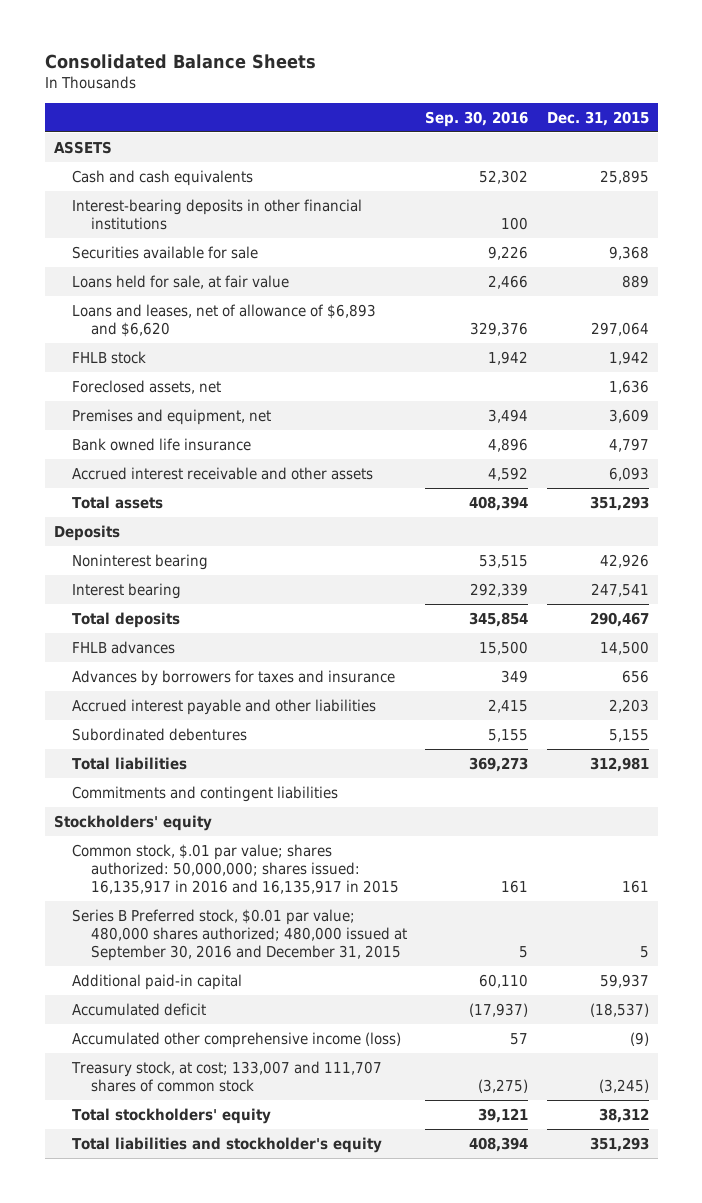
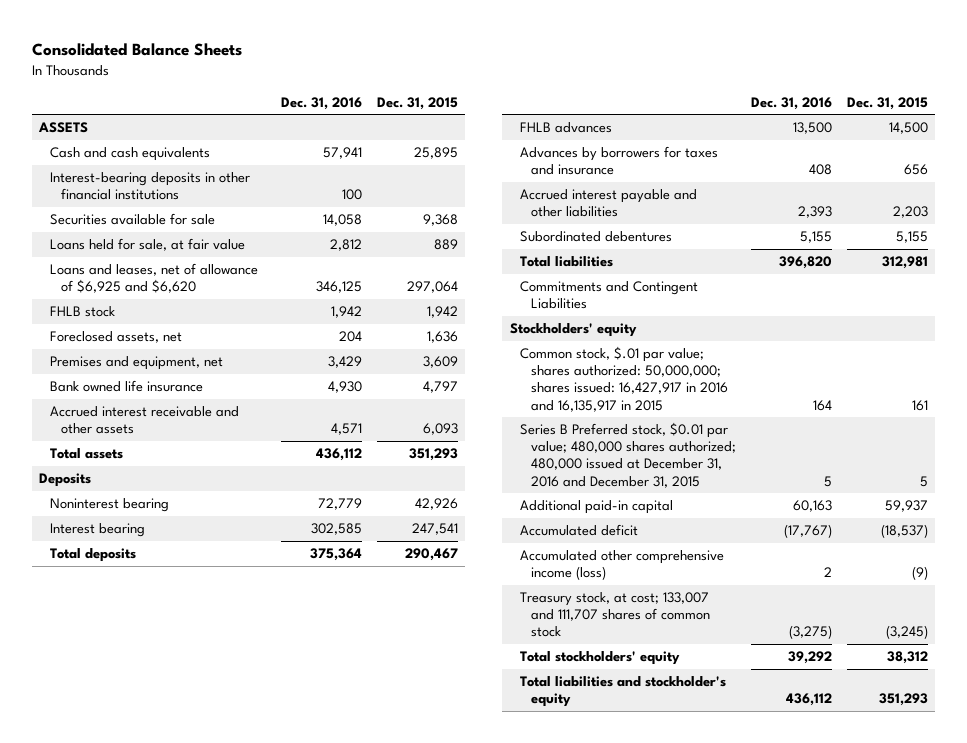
[425,110,529,127] Sep. 30, 2016 -> none
none -> [280,96,362,110] Dec. 31, 2016
[72,303,377,338] Loans and leases, net of allowance of $6,893 and $6,620 -> [50,263,259,294] Loans and leases, net of allowance of $6,925 and $6,620
[72,785,339,802] Commitments and contingent liabilities -> [520,281,699,310] Commitments and Contingent Liabilities
[72,843,399,895] Common stock, $.01 par value; shares authorized: 50,000,000; shares issued: 16,135,917 in 2016 and 16,135,917 in 2015 -> [520,346,729,412] Common stock, $.01 par value; shares authorized: 50,000,000; shares issued: 16,427,917 in 2016 and 16,135,917 in 2015
[72,908,407,962] Series B Preferred stock, $0.01 par value; 480,000 shares authorized; 480,000 issued at September 30, 2016 and December 31, 2015 -> [520,422,737,488] Series B Preferred stock, $0.01 par value; 480,000 shares authorized; 480,000 issued at December 31, 2016 and December 31, 2015

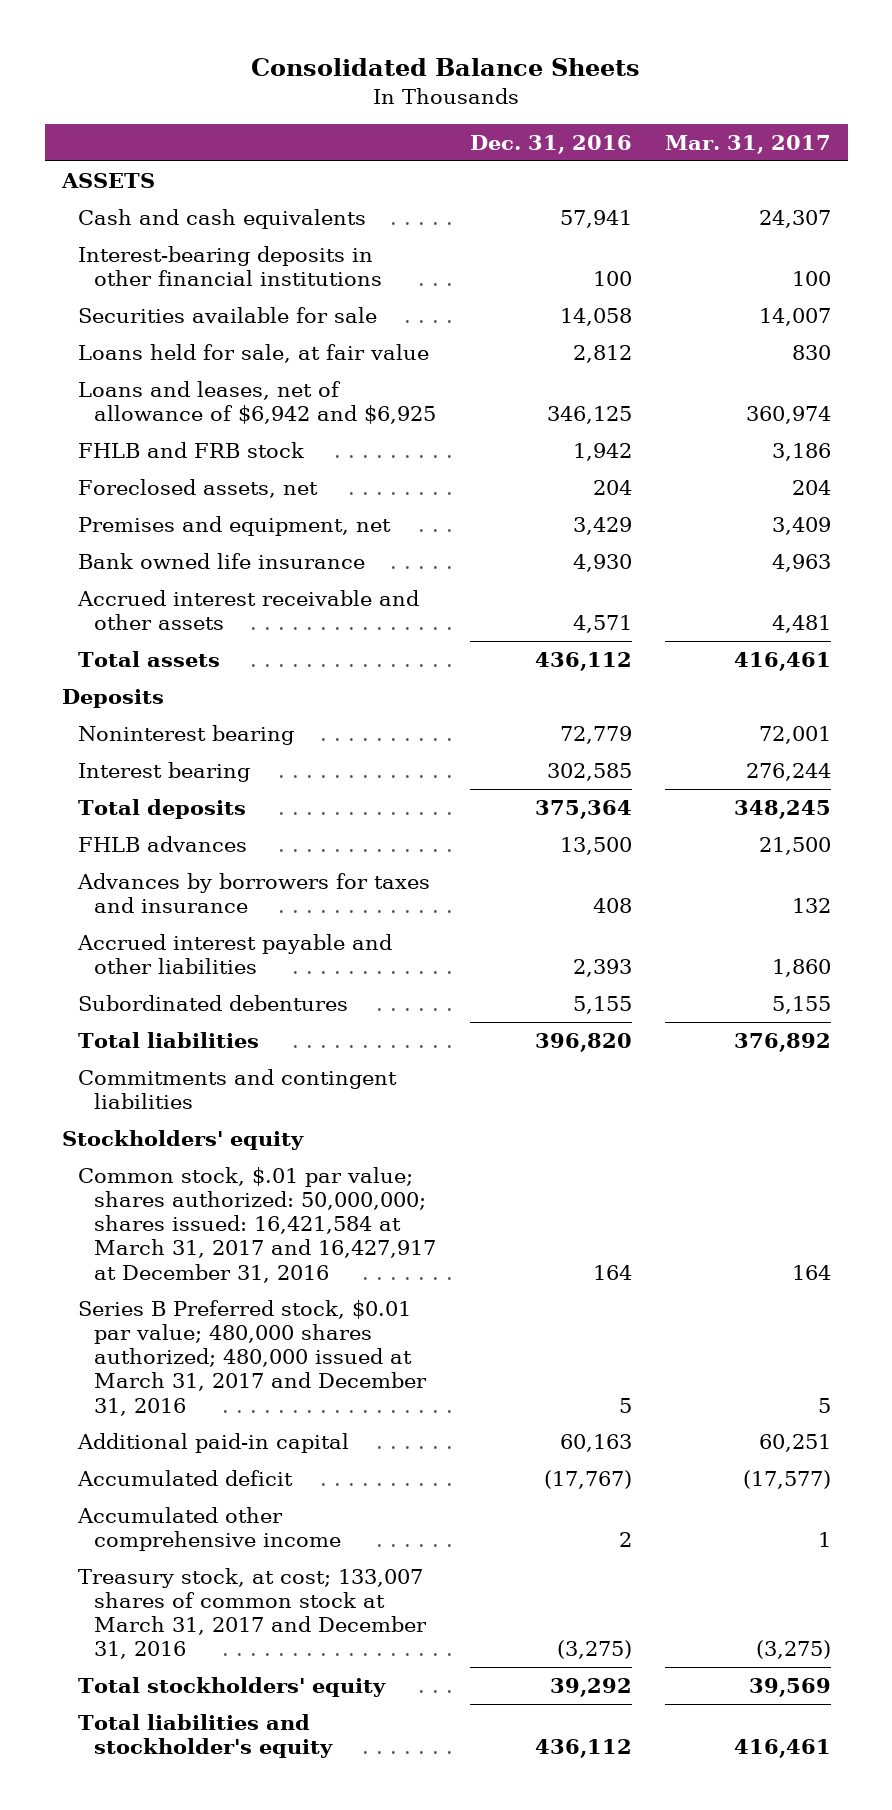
[376,96,458,110] Dec. 31, 2015 -> none
none -> [664,134,831,154] Mar. 31, 2017
[50,263,259,294] Loans and leases, net of allowance of $6,925 and $6,620 -> [77,380,437,424] Loans and leases, net of allowance of $6,942 and $6,925
[50,306,116,318] FHLB stock -> [77,441,304,458] FHLB and FRB stock
[520,281,699,310] Commitments and Contingent Liabilities -> [77,1068,397,1109] Commitments and contingent liabilities
[520,346,729,412] Common stock, $.01 par value; shares authorized: 50,000,000; shares issued: 16,427,917 in 2016 and 16,135,917 in 2015 -> [77,1166,437,1283] Common stock, $.01 par value; shares authorized: 50,000,000; shares issued: 16,421,584 at March 31, 2017 and 16,427,917 at December 31, 2016
[520,422,737,488] Series B Preferred stock, $0.01 par value; 480,000 shares authorized; 480,000 issued at December 31, 2016 and December 31, 2015 -> [77,1299,428,1416] Series B Preferred stock, $0.01 par value; 480,000 shares authorized; 480,000 issued at March 31, 2017 and December 31, 2016
[520,550,725,581] Accumulated other comprehensive income (loss) -> [76,1506,342,1551] Accumulated other comprehensive income
[520,592,711,638] Treasury stock, at cost; 133,007 and 111,707 shares of common stock -> [77,1567,428,1660] Treasury stock, at cost; 133,007 shares of common stock at March 31, 2017 and December 31, 2016

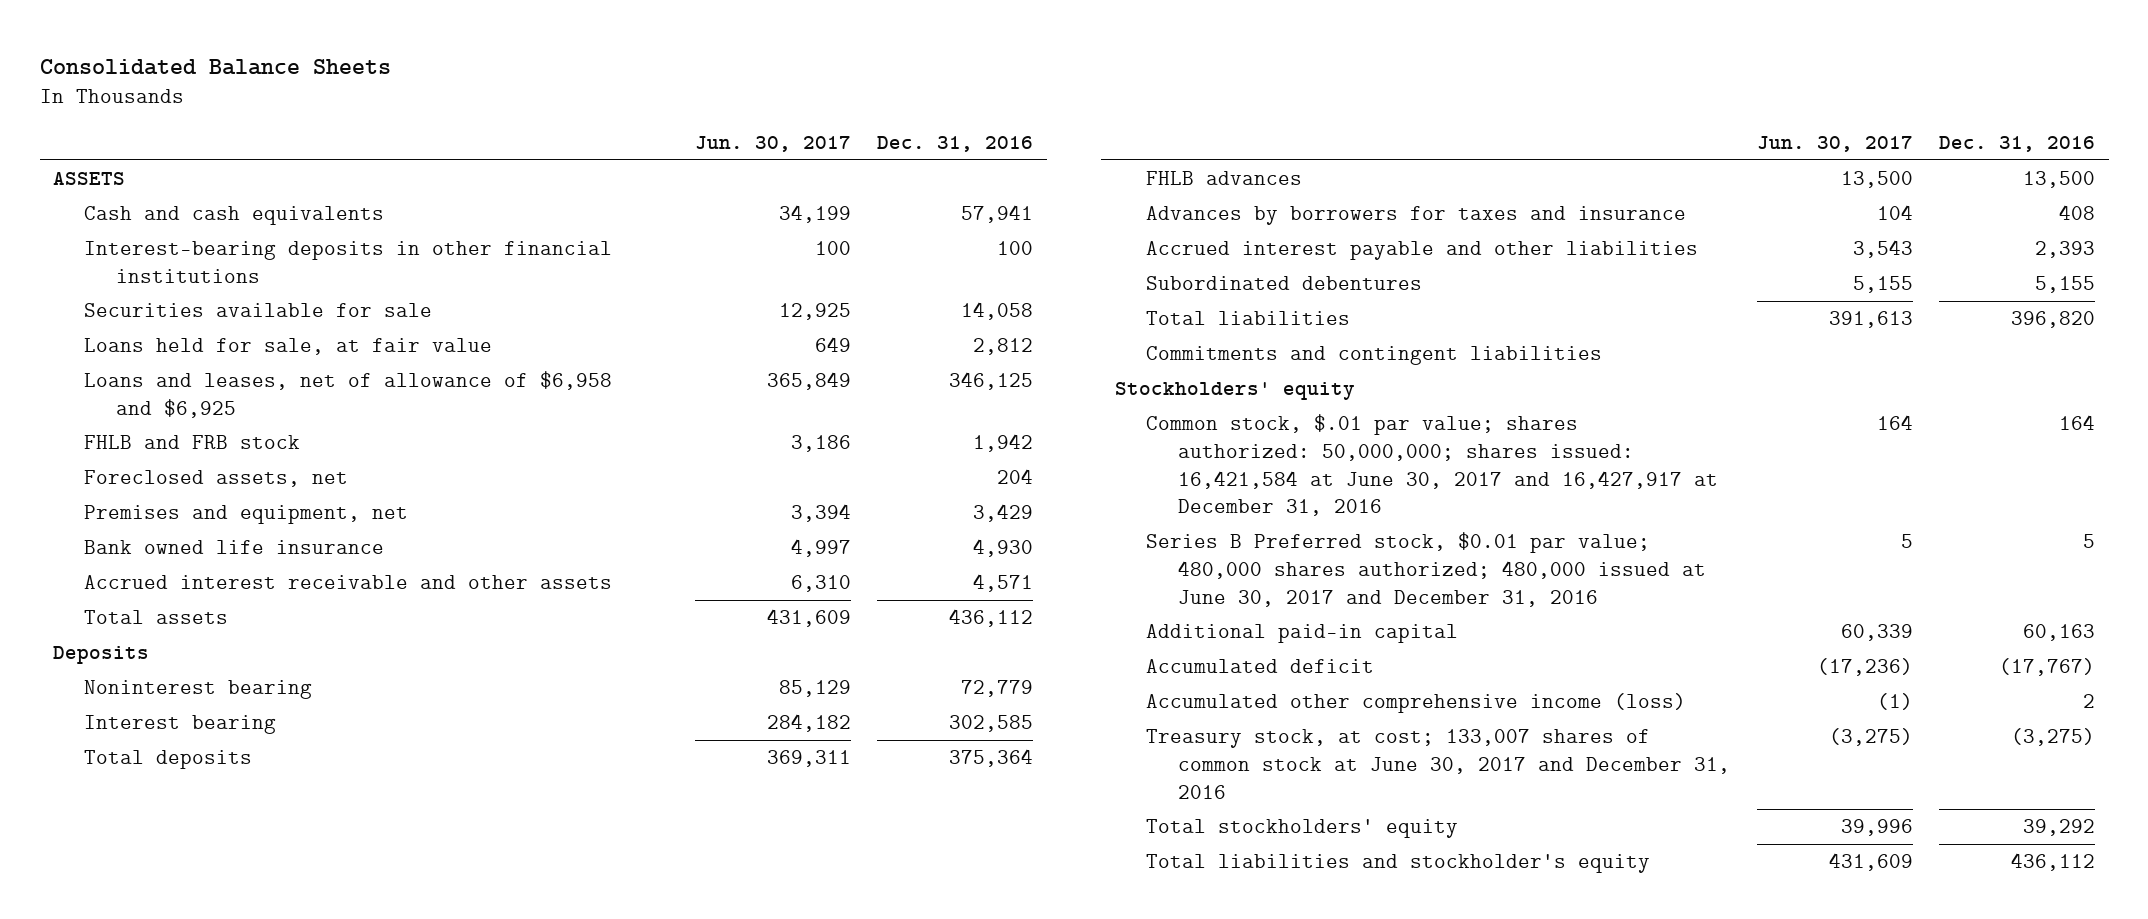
[664,134,831,154] Mar. 31, 2017 -> none
none -> [694,136,851,153] Jun. 30, 2017
[77,380,437,424] Loans and leases, net of allowance of $6,942 and $6,925 -> [84,371,613,418] Loans and leases, net of allowance of $6,958 and $6,925
[77,1166,437,1283] Common stock, $.01 par value; shares authorized: 50,000,000; shares issued: 16,421,584 at March 31, 2017 and 16,427,917 at December 31, 2016 -> [1146,414,1718,517] Common stock, $.01 par value; shares authorized: 50,000,000; shares issued: 16,421,584 at June 30, 2017 and 16,427,917 at December 31, 2016
[77,1299,428,1416] Series B Preferred stock, $0.01 par value; 480,000 shares authorized; 480,000 issued at March 31, 2017 and December 31, 2016 -> [1146,532,1706,607] Series B Preferred stock, $0.01 par value; 480,000 shares authorized; 480,000 issued at June 30, 2017 and December 31, 2016
[76,1506,342,1551] Accumulated other comprehensive income -> [1146,693,1687,714] Accumulated other comprehensive income (loss)
[77,1567,428,1660] Treasury stock, at cost; 133,007 shares of common stock at March 31, 2017 and December 31, 2016 -> [1146,729,1730,799] Treasury stock, at cost; 133,007 shares of common stock at June 30, 2017 and December 31, 2016

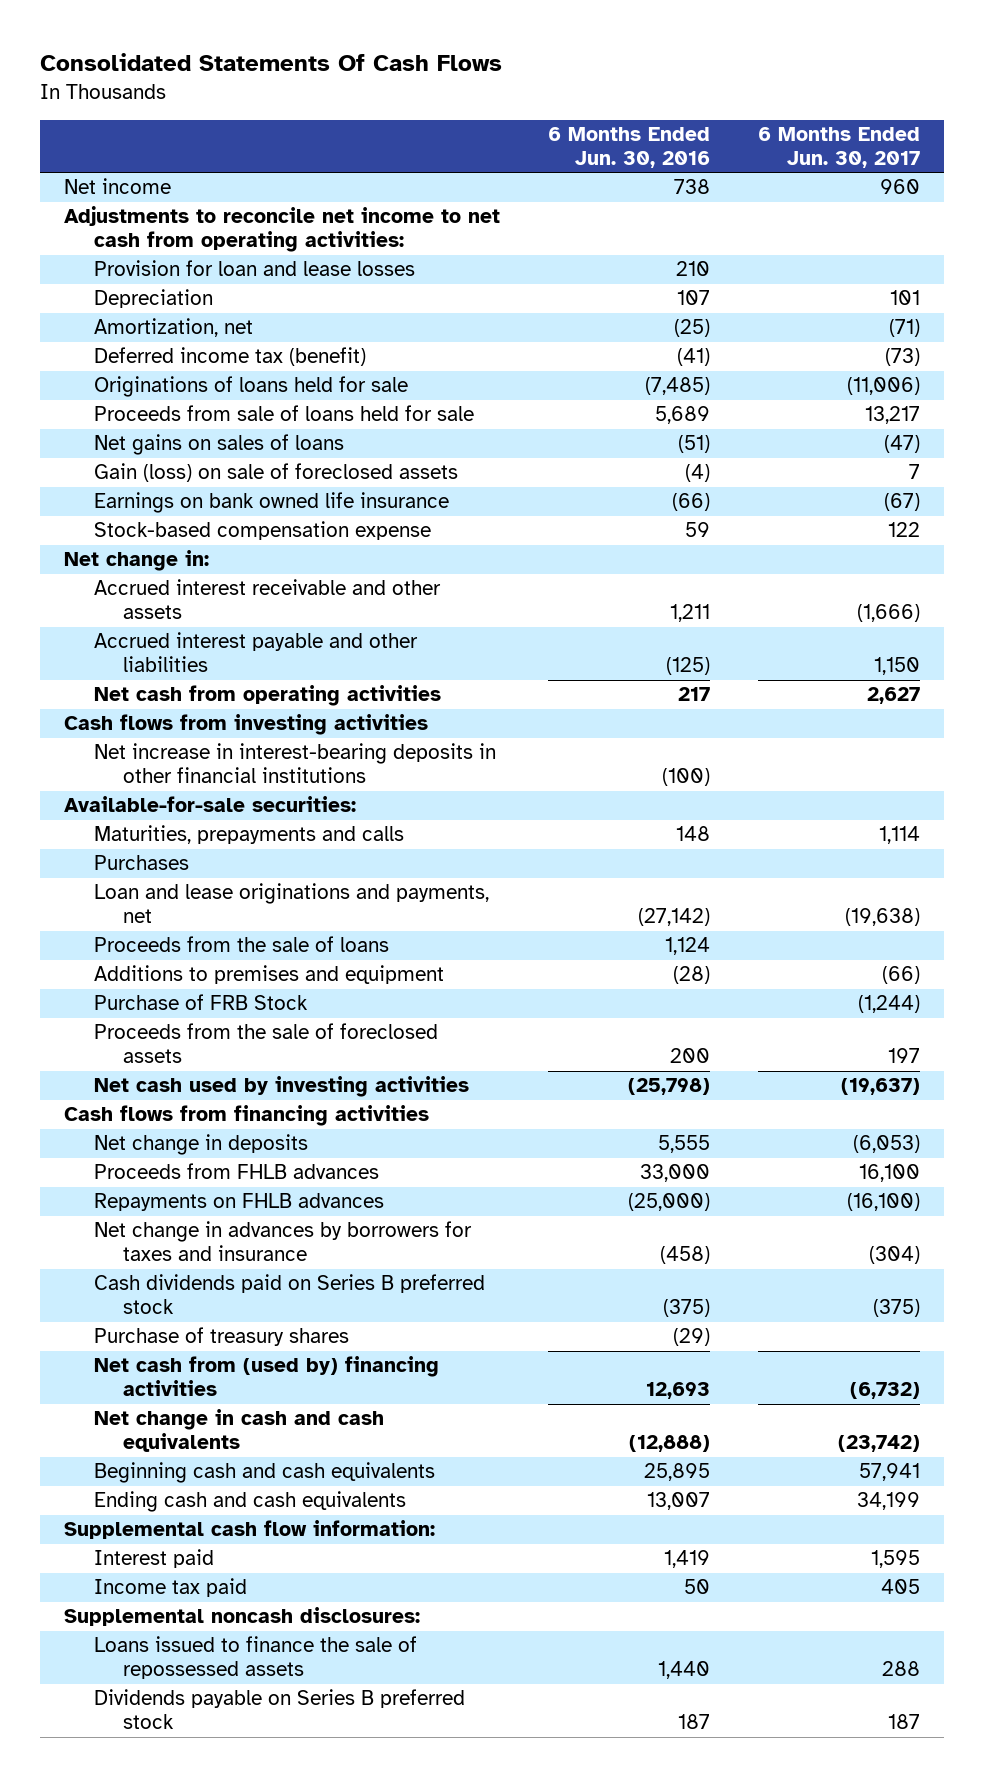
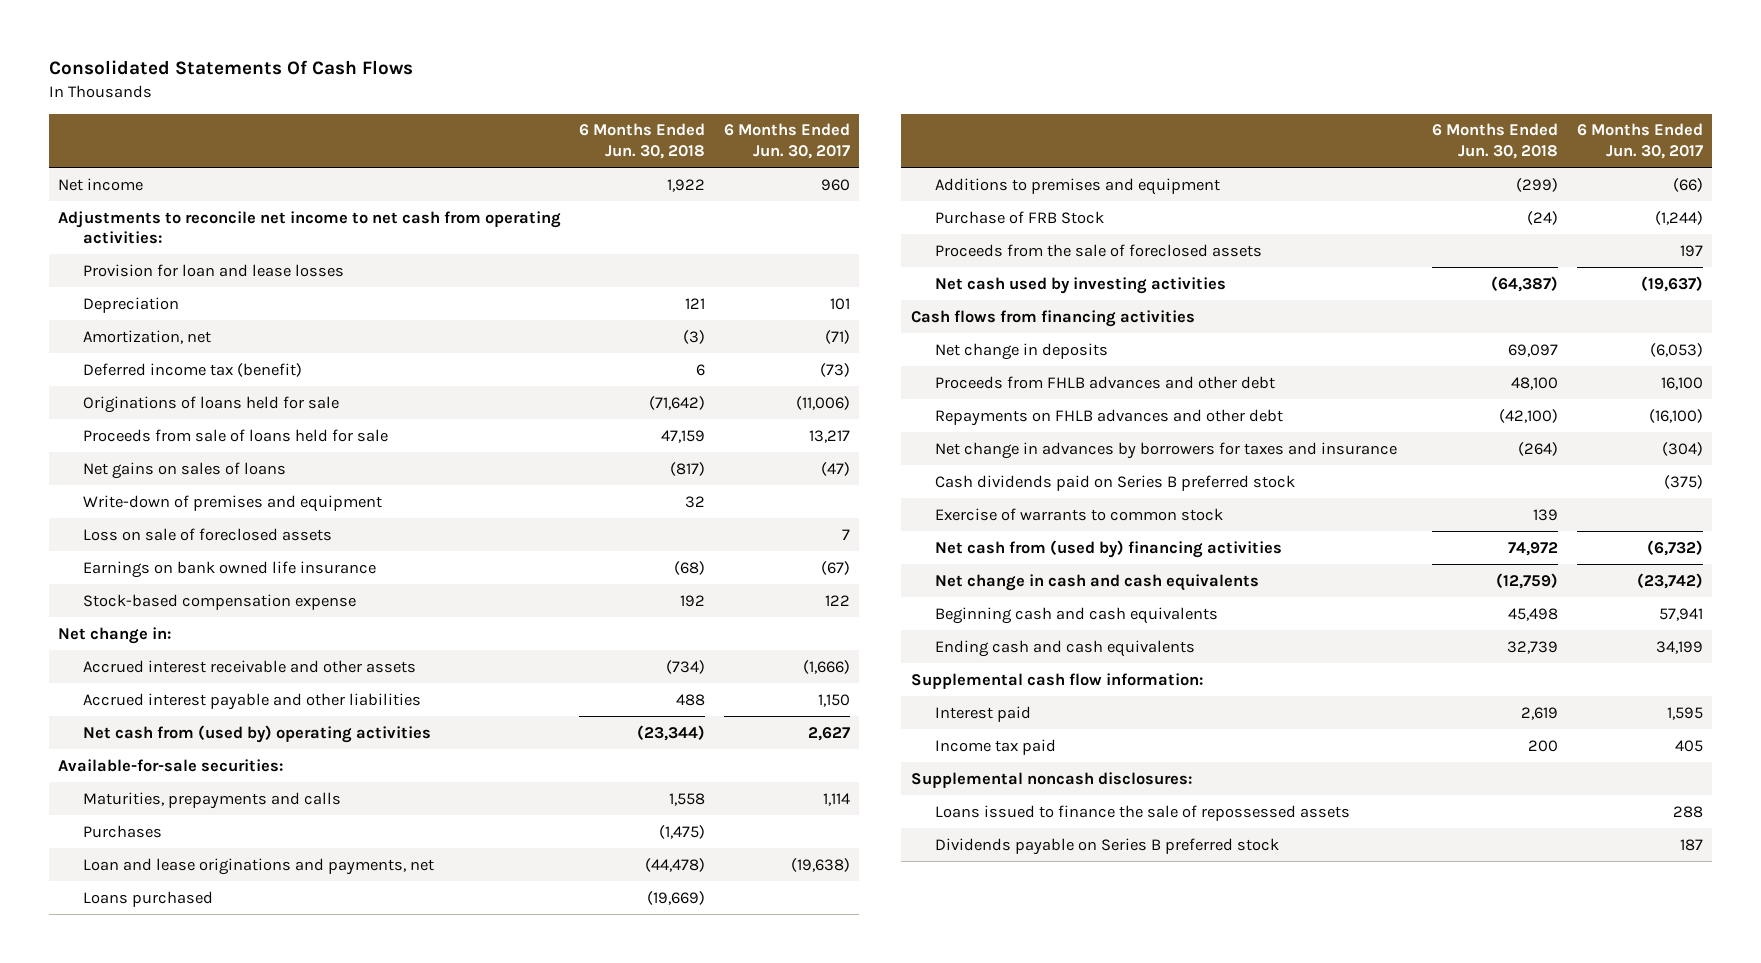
[547,127,710,168] 6 Months Ended Jun. 30, 2016 -> none
none -> [579,123,706,159] 6 Months Ended Jun. 30, 2018
none -> [82,494,382,512] Write-down of premises and equipment
[93,463,458,483] Gain (loss) on sale of foreclosed assets -> [82,527,332,541] Loss on sale of foreclosed assets
[63,714,428,736] Cash flows from investing activities -> none
[93,743,496,784] Net increase in interest-bearing deposits in other financial institutions -> none
[93,685,441,707] Net cash from operating activities -> [82,724,431,743] Net cash from (used by) operating activities
[93,936,389,953] Proceeds from the sale of loans -> none
none -> [82,890,213,907] Loans purchased
[93,1163,379,1180] Proceeds from FHLB advances -> [935,375,1276,389] Proceeds from FHLB advances and other debt
[93,1193,384,1212] Repayments on FHLB advances -> [935,408,1284,426] Repayments on FHLB advances and other debt
[93,1327,349,1347] Purchase of treasury shares -> none
none -> [935,507,1224,521] Exercise of warrants to common stock

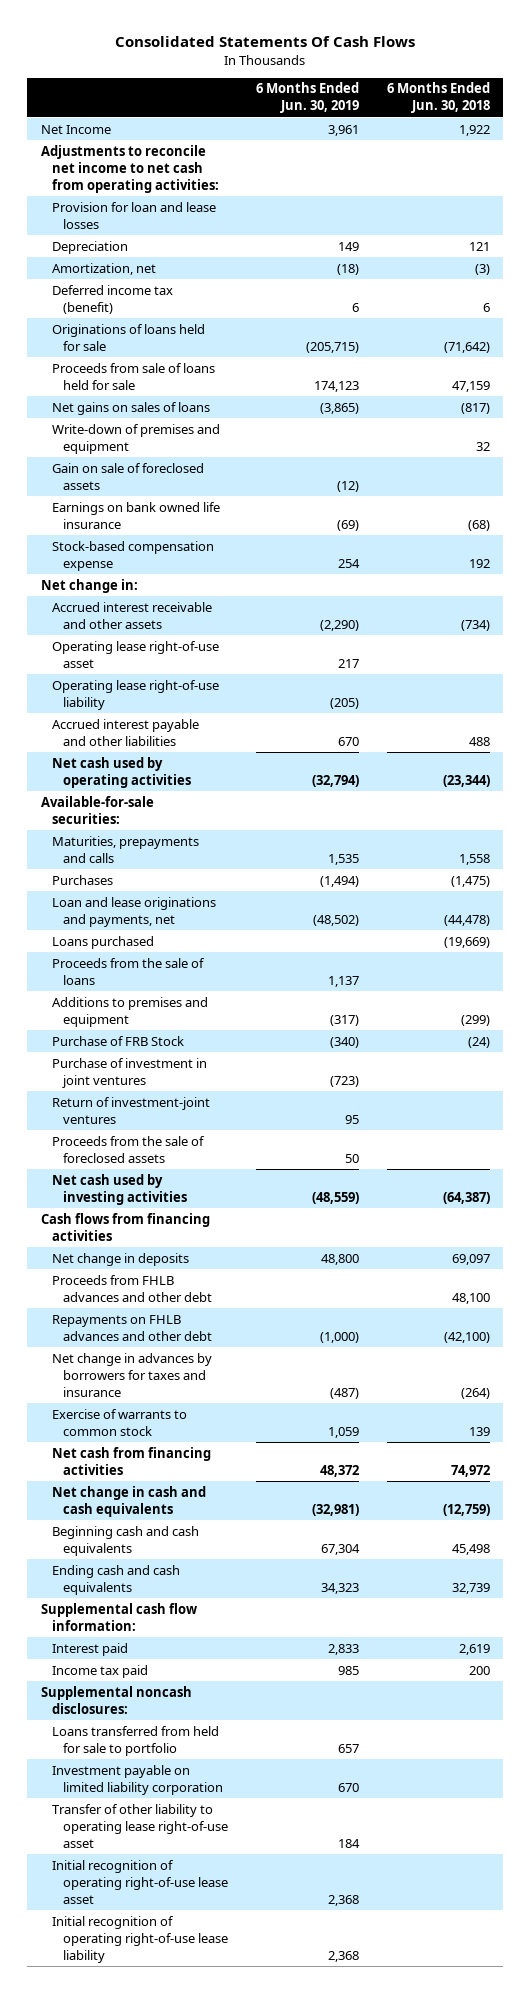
[724,123,851,159] 6 Months Ended Jun. 30, 2017 -> none
none -> [255,82,359,114] 6 Months Ended Jun. 30, 2019
[57,177,143,191] Net income -> [40,124,111,134] Net Income
[82,527,332,541] Loss on sale of foreclosed assets -> [51,462,204,490] Gain on sale of foreclosed assets
none -> [51,640,219,668] Operating lease right-of-use asset
none -> [51,679,219,710] Operating lease right-of-use liability
[82,724,431,743] Net cash from (used by) operating activities -> [51,756,191,788] Net cash used by operating activities
none -> [51,957,205,985] Proceeds from the sale of loans
none -> [51,1057,207,1088] Purchase of investment in joint ventures
none -> [51,1096,210,1124] Return of investment-joint ventures
[935,474,1296,491] Cash dividends paid on Series B preferred stock -> none
[935,539,1283,558] Net cash from (used by) financing activities -> [51,1446,211,1475] Net cash from financing activities
[935,804,1351,821] Loans issued to finance the sale of repossessed assets -> none
[935,837,1280,855] Dividends payable on Series B preferred stock -> none
none -> [51,1725,219,1756] Loans transferred from held for sale to portfolio
none -> [51,1764,223,1795] Investment payable on limited liability corporation
none -> [51,1803,228,1848] Transfer of other liability to operating lease right-of-use asset
none -> [51,1859,228,1904] Initial recognition of operating right-of-use lease asset
none -> [51,1915,228,1963] Initial recognition of operating right-of-use lease liability

